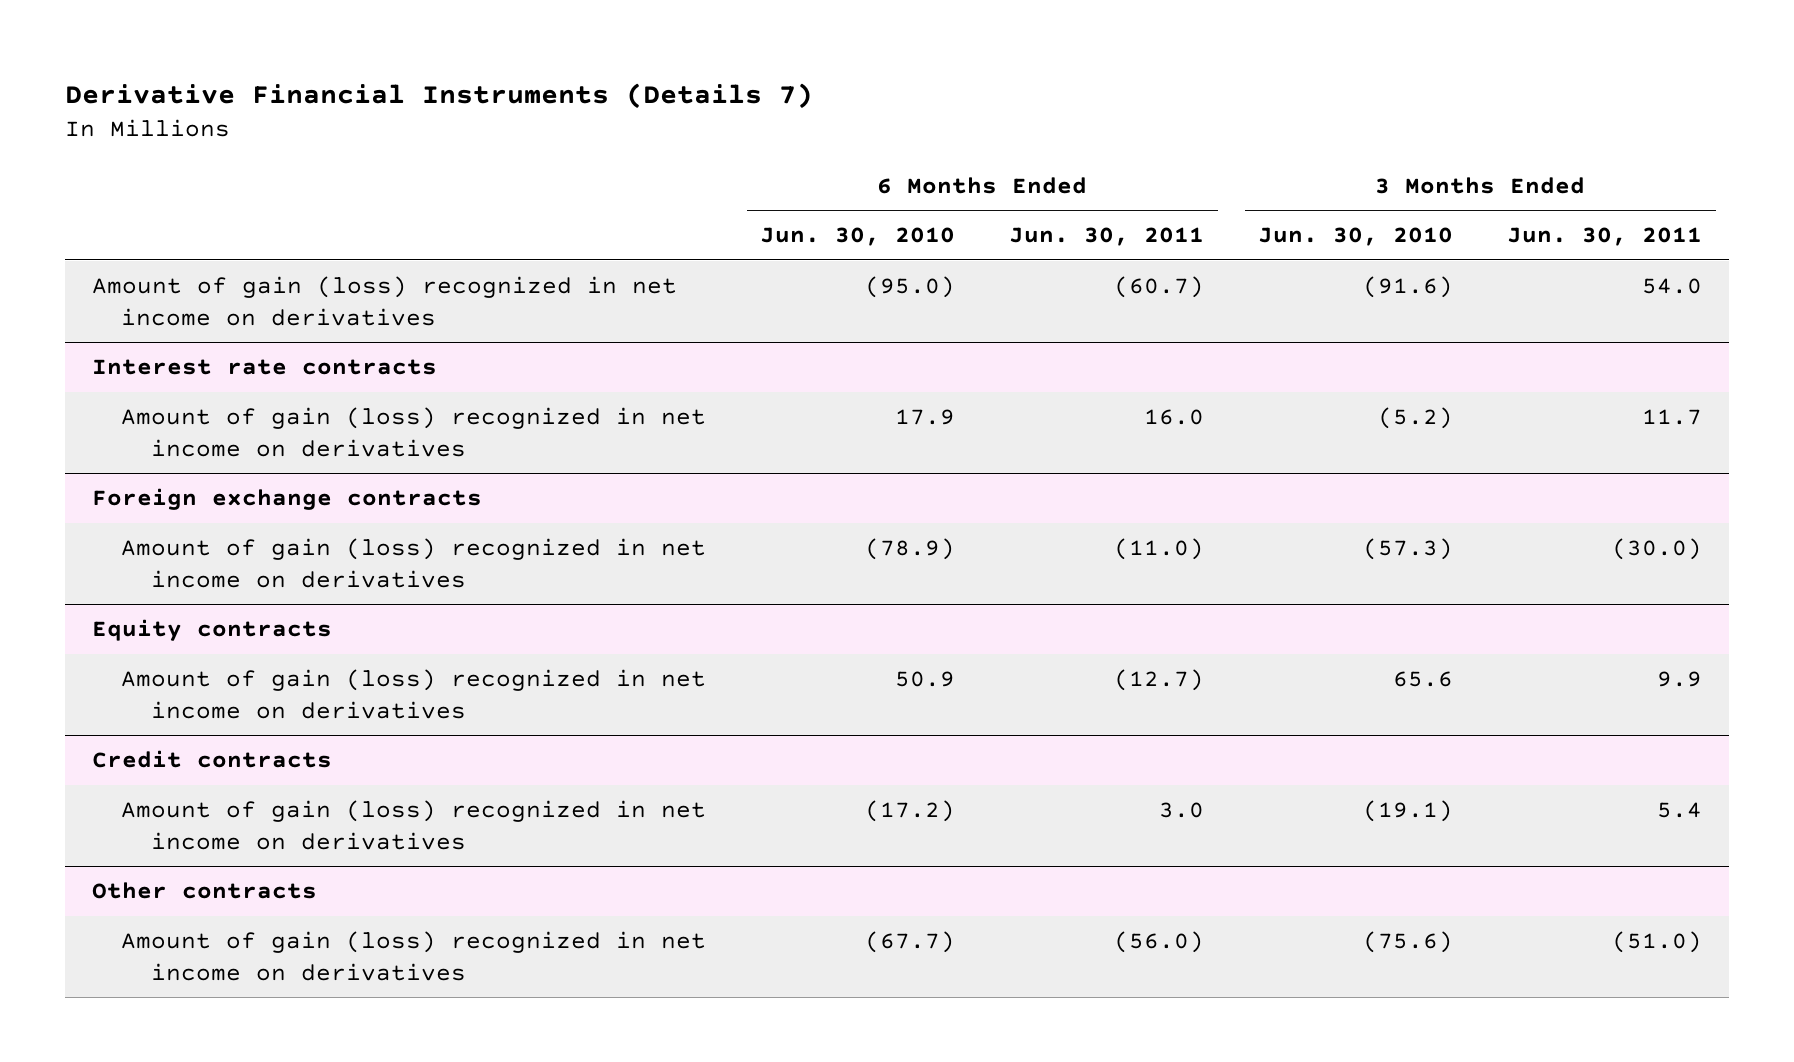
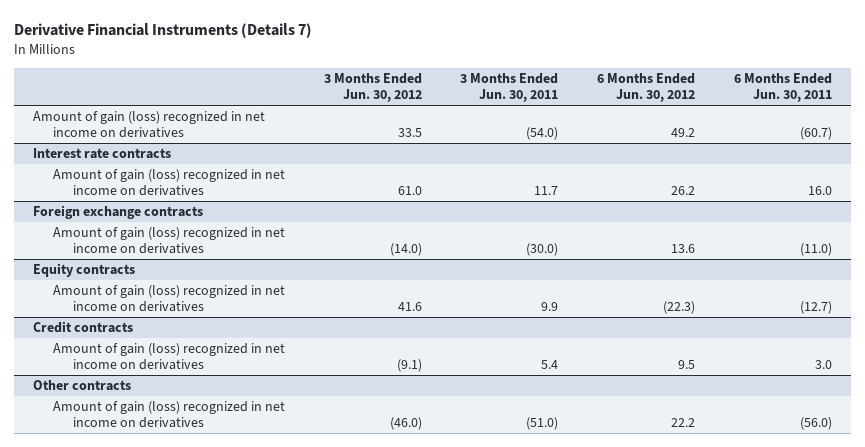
[760,227,956,247] Jun. 30, 2010 -> none
[1258,227,1454,247] Jun. 30, 2010 -> none
none -> [323,72,422,103] 3 Months Ended Jun. 30, 2012
none -> [597,72,696,103] 6 Months Ended Jun. 30, 2012
[1642,278,1703,295] 54.0 -> [526,127,559,141] (54.0)

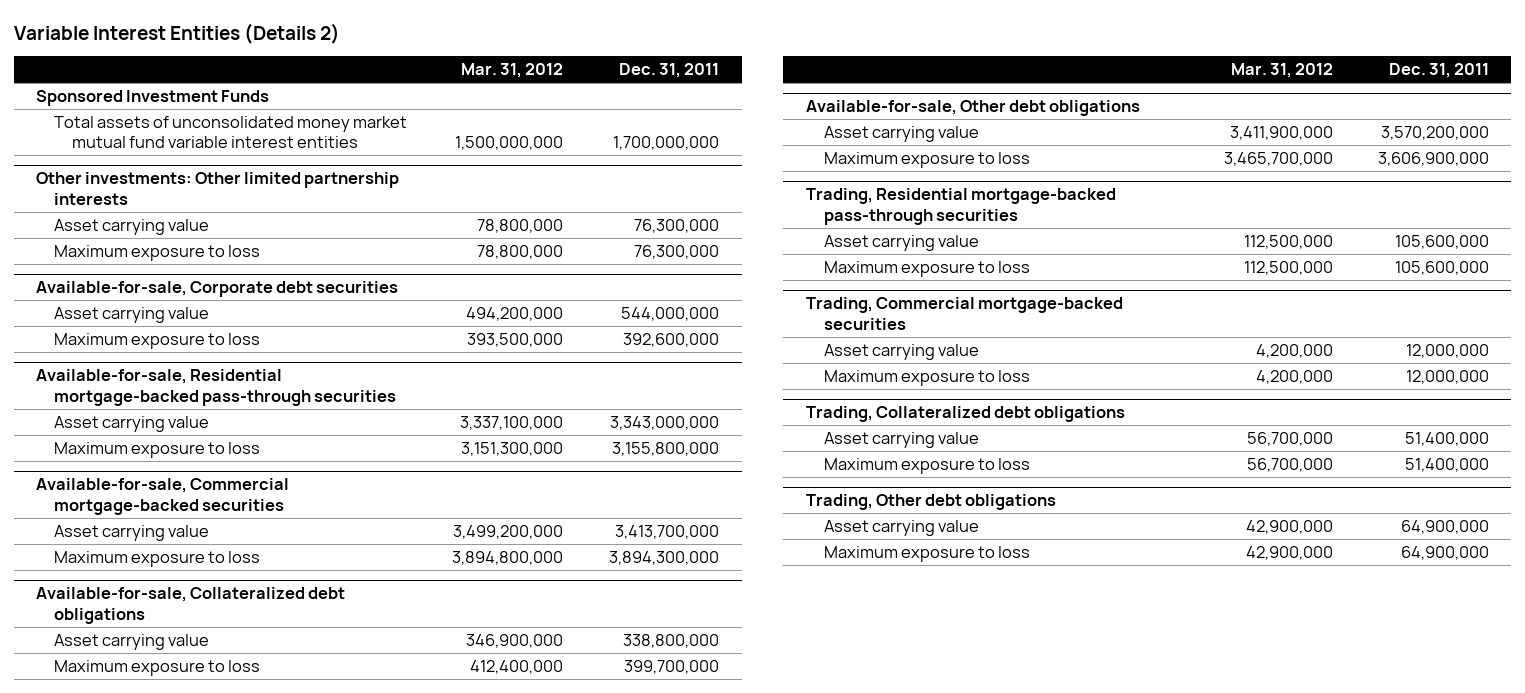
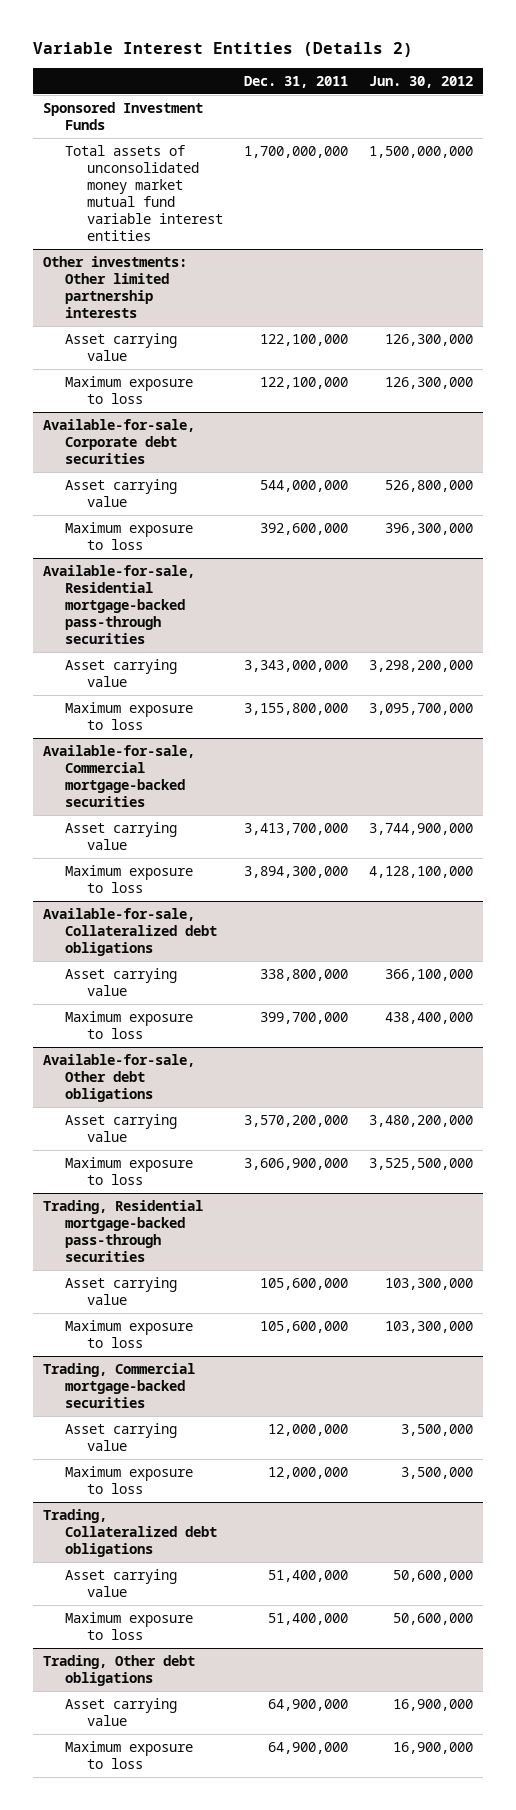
[461,63,564,79] Mar. 31, 2012 -> none
none -> [368,76,473,89] Jun. 30, 2012
[634,218,720,233] 76,300,000 -> [259,333,348,346] 122,100,000
[634,244,720,259] 76,300,000 -> [259,376,348,389] 122,100,000

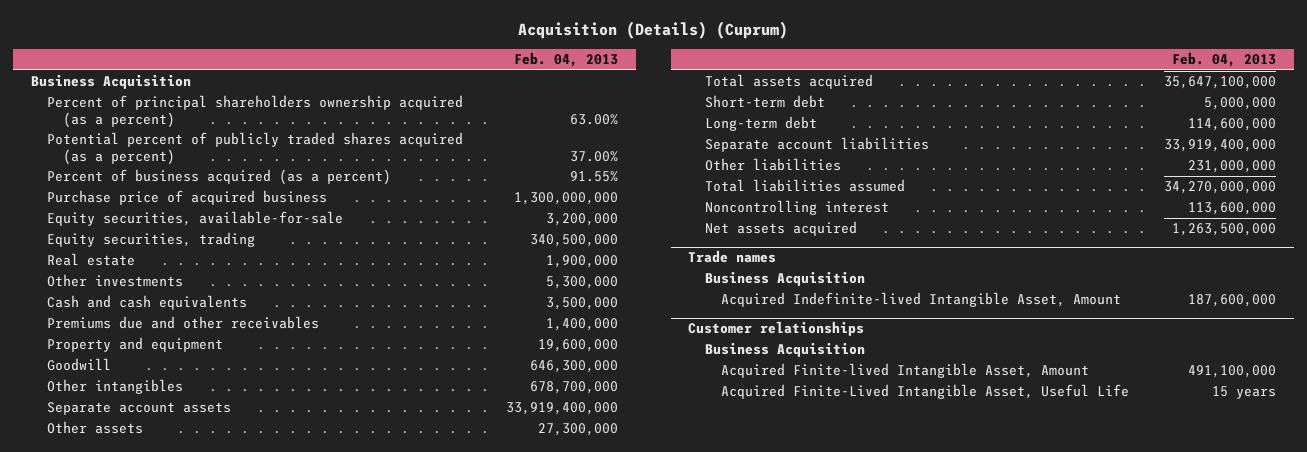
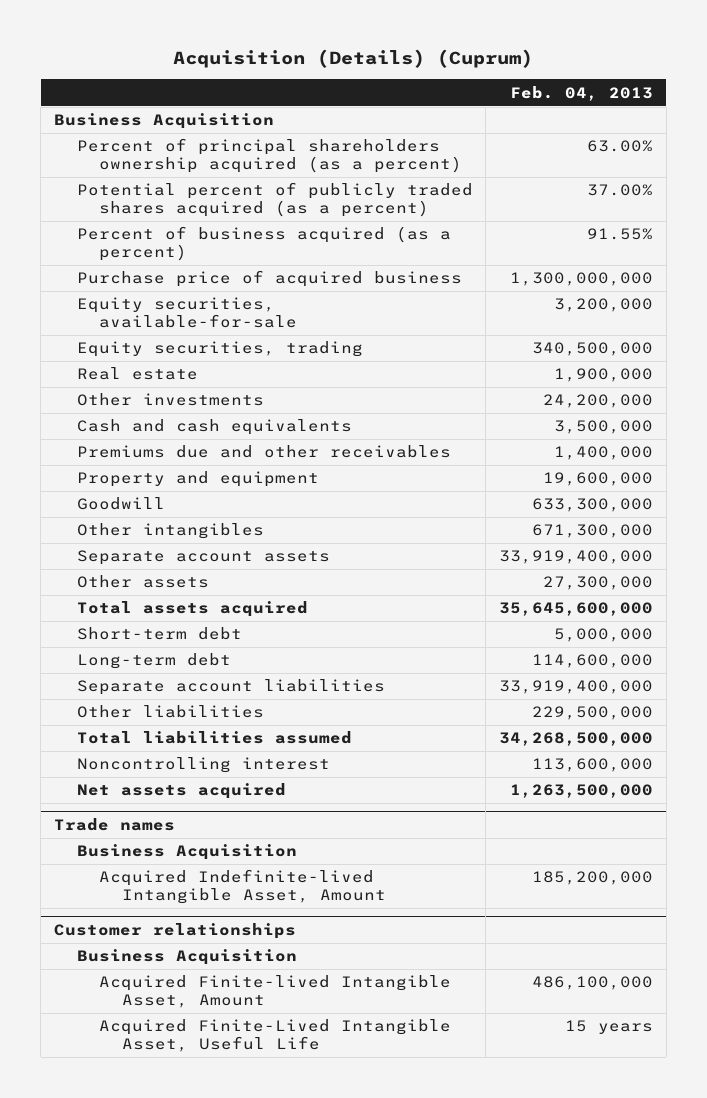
[546,276,619,290] 5,300,000 -> [542,394,653,409] 24,200,000
[530,360,619,374] 646,300,000 -> [531,498,653,513] 633,300,000
[530,381,619,395] 678,700,000 -> [531,524,653,539] 671,300,000
[1163,76,1276,90] 35,647,100,000 -> [498,602,653,617] 35,645,600,000
[1187,160,1276,174] 231,000,000 -> [531,706,653,721] 229,500,000
[1163,181,1276,195] 34,270,000,000 -> [498,732,653,747] 34,268,500,000
[1187,294,1276,308] 187,600,000 -> [531,871,653,886] 185,200,000
[1187,365,1276,379] 491,100,000 -> [531,976,653,991] 486,100,000

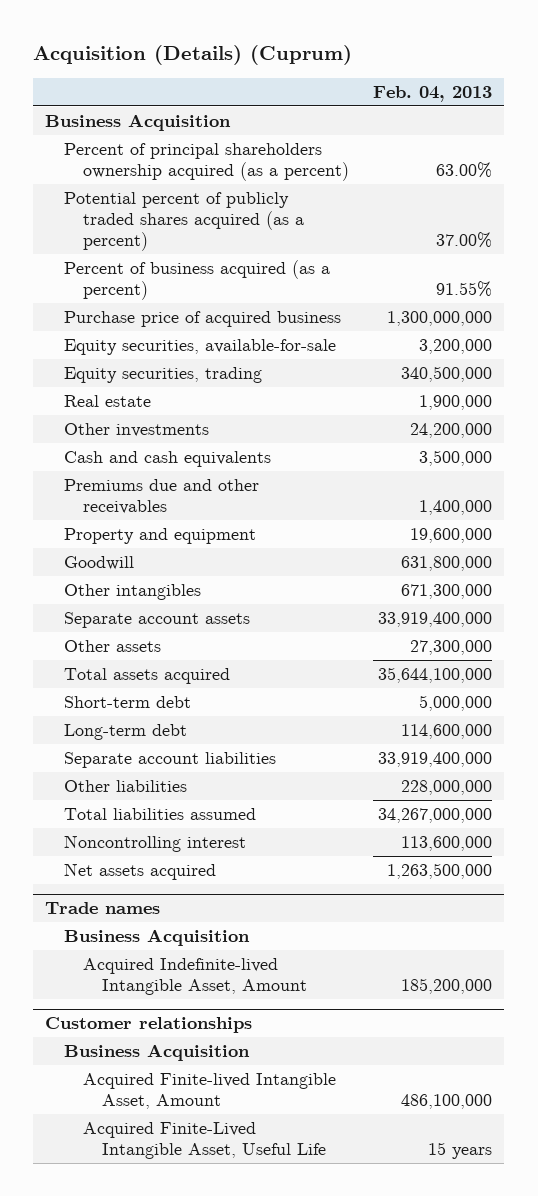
[531,498,653,513] 633,300,000 -> [401,556,493,572] 631,800,000
[498,602,653,617] 35,645,600,000 -> [378,667,493,684] 35,644,100,000
[531,706,653,721] 229,500,000 -> [401,780,493,796] 228,000,000
[498,732,653,747] 34,268,500,000 -> [378,808,493,824] 34,267,000,000

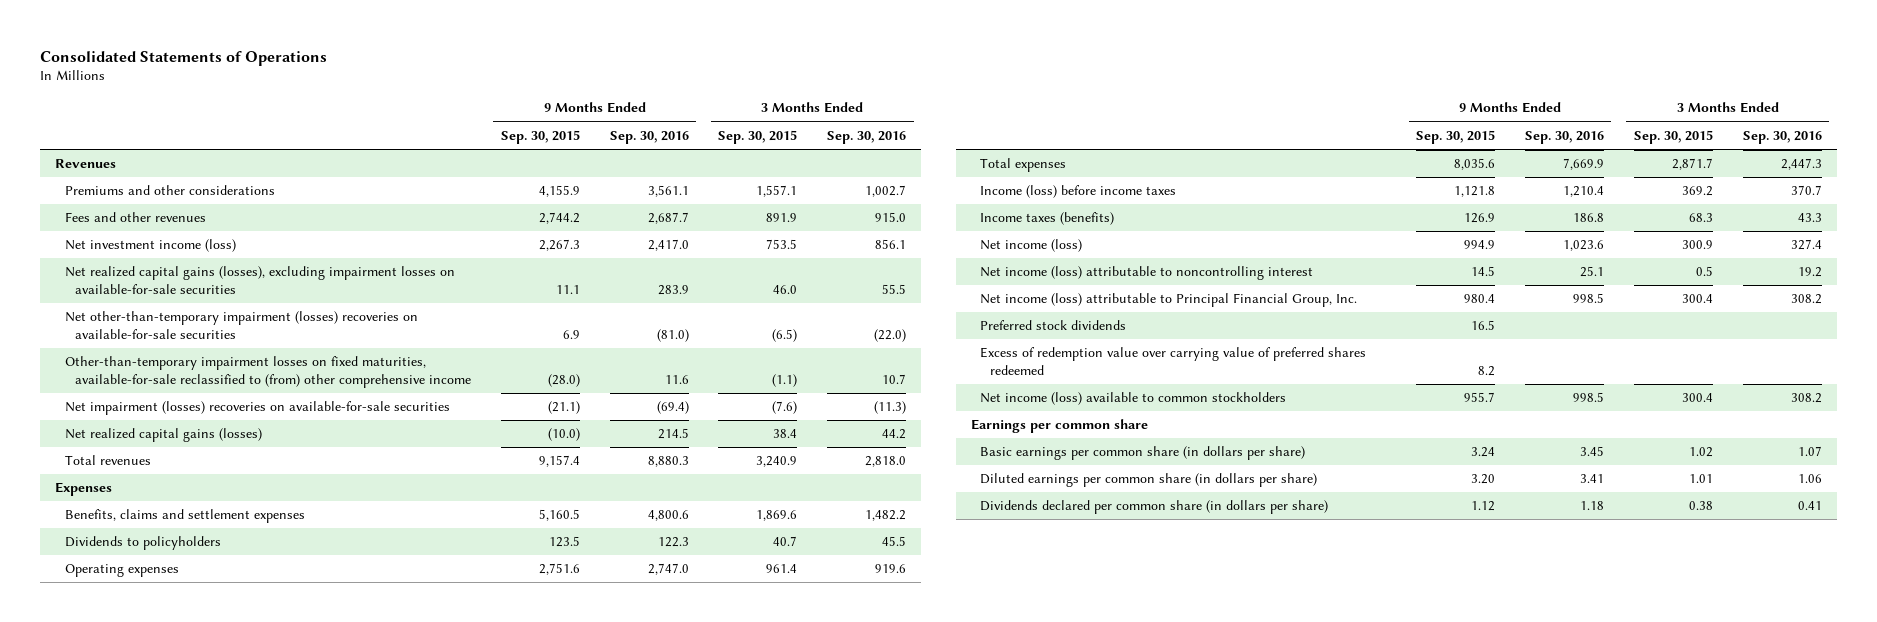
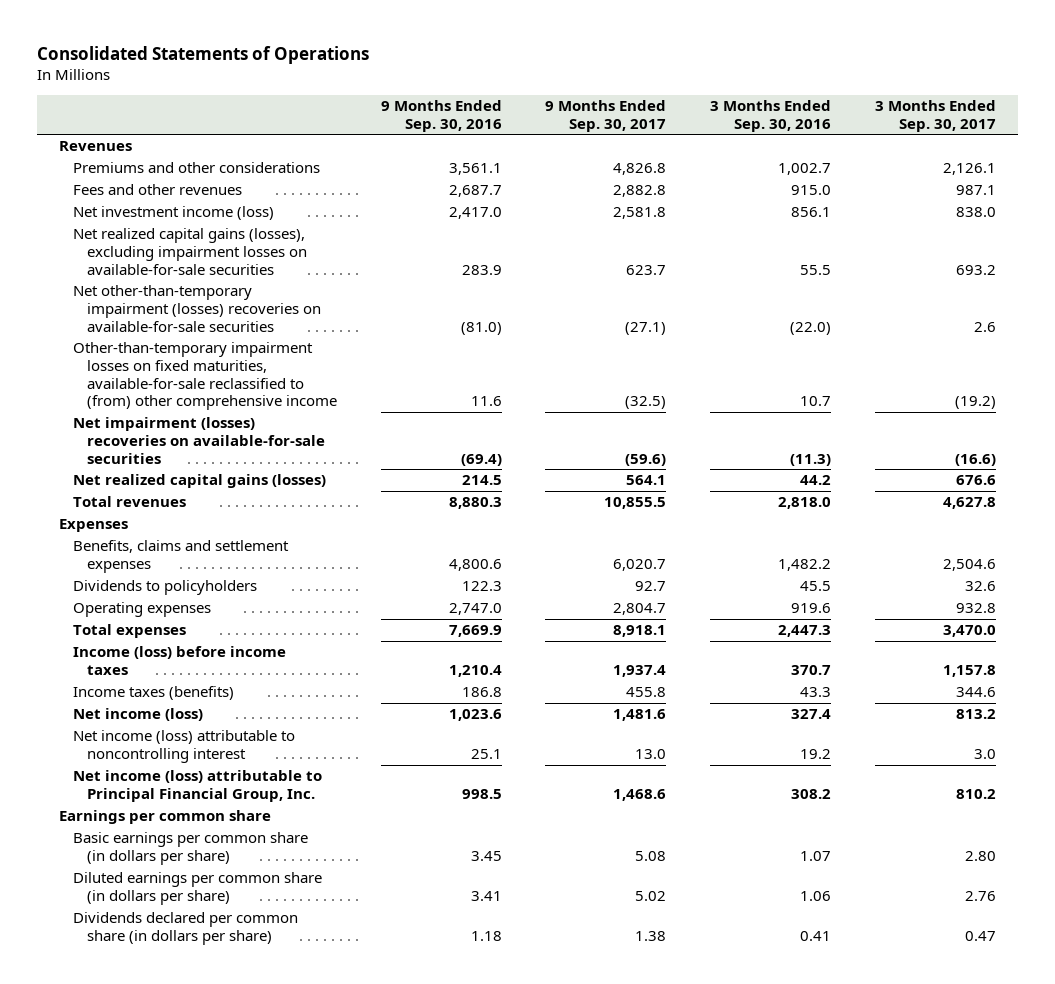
[500,129,580,144] Sep. 30, 2015 -> none
[718,129,798,144] Sep. 30, 2015 -> none
none -> [545,100,667,132] 9 Months Ended Sep. 30, 2017
none -> [875,100,997,132] 3 Months Ended Sep. 30, 2017
[980,320,1127,331] Preferred stock dividends -> none
[980,347,1367,375] Excess of redemption value over carrying value of preferred shares redeemed -> none
[980,392,1287,406] Net income (loss) available to common stockholders -> none

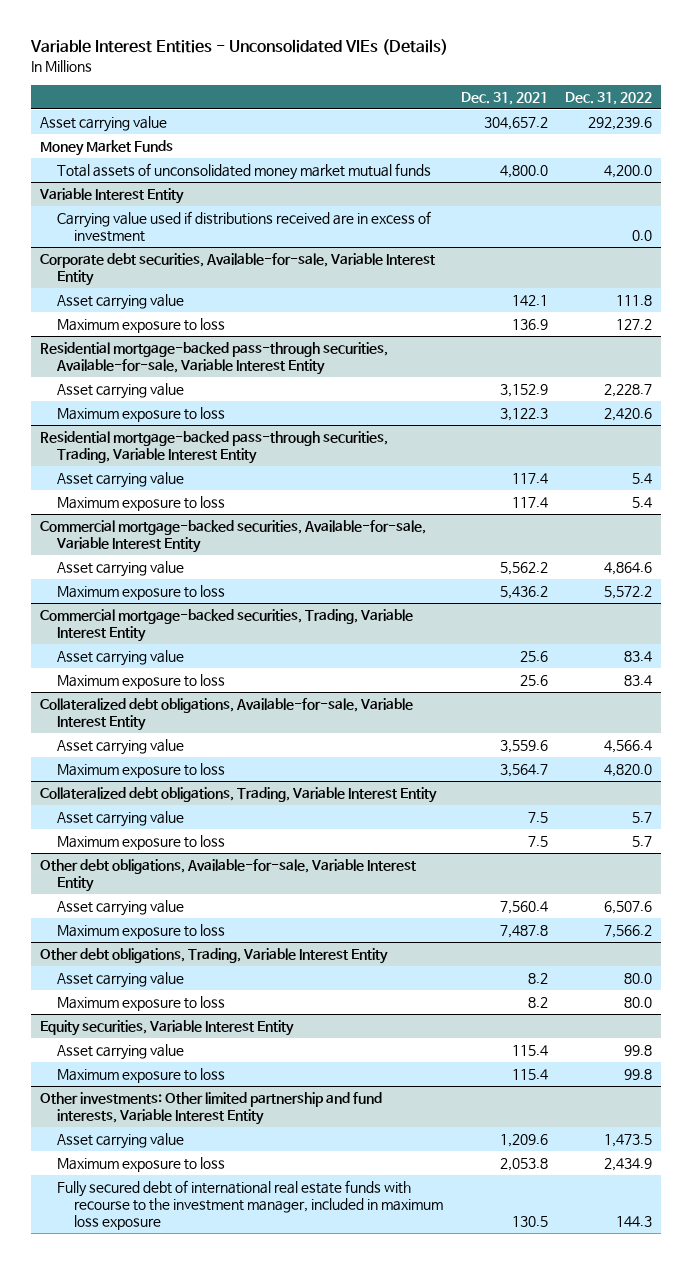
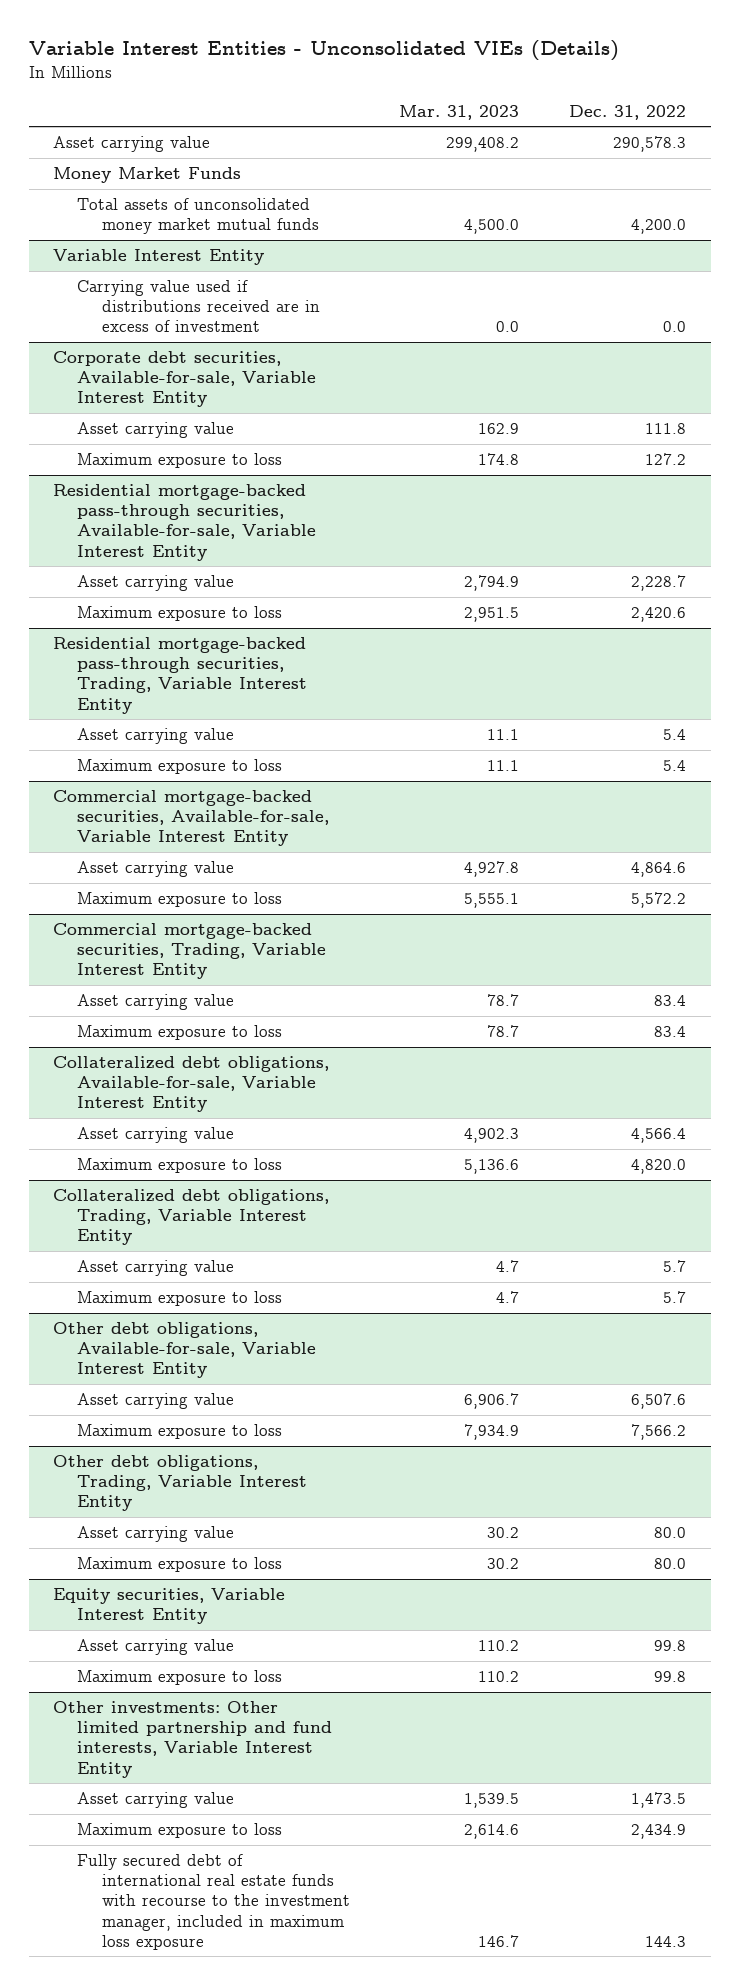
[460,91,548,105] Dec. 31, 2021 -> none
none -> [399,104,520,120] Mar. 31, 2023
[588,116,653,130] 292,239.6 -> [612,136,686,153] 290,578.3

